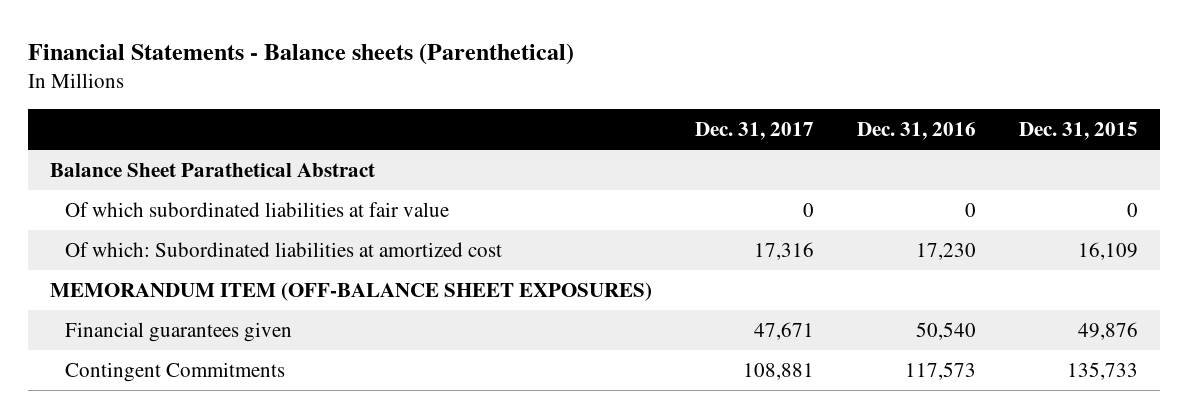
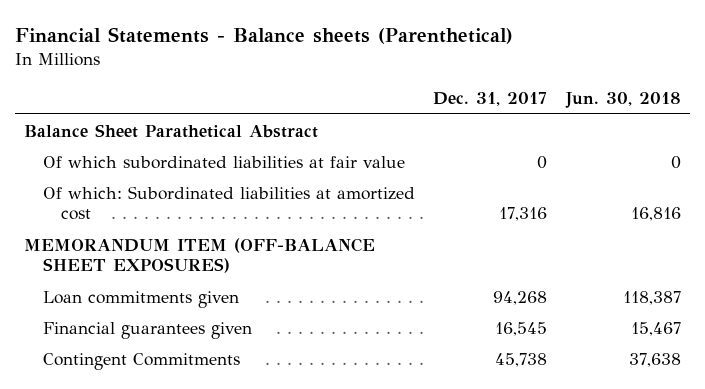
[856,122,976,141] Dec. 31, 2016 -> none
[1019,122,1139,141] Dec. 31, 2015 -> none
none -> [564,92,681,109] Jun. 30, 2018
none -> [42,290,239,308] Loan commitments given
[753,321,814,340] 47,671 -> [495,321,548,336] 16,545
[742,362,814,380] 108,881 -> [495,352,548,367] 45,738

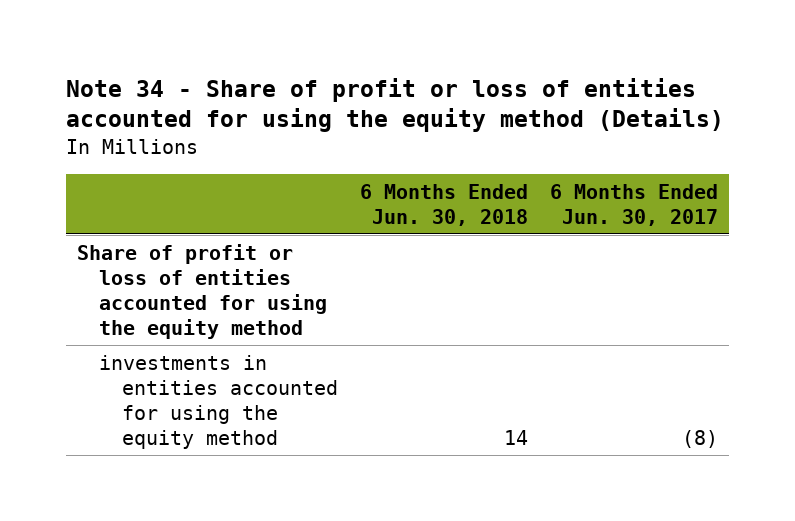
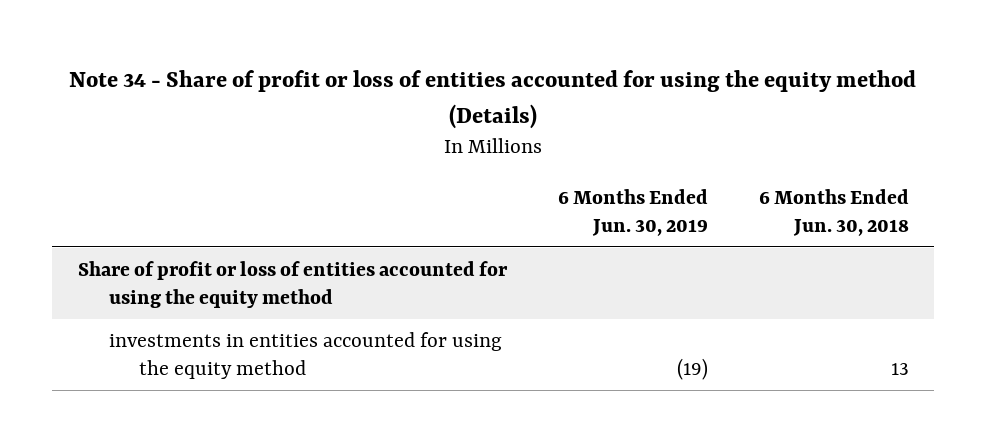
[550,183,719,226] 6 Months Ended Jun. 30, 2017 -> none
none -> [557,188,708,236] 6 Months Ended Jun. 30, 2019
[504,429,529,445] 14 -> [890,362,909,375] 13

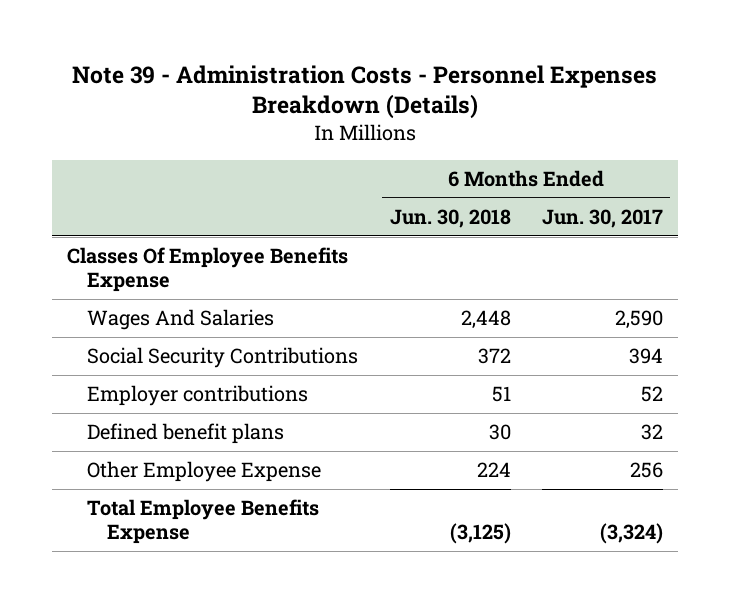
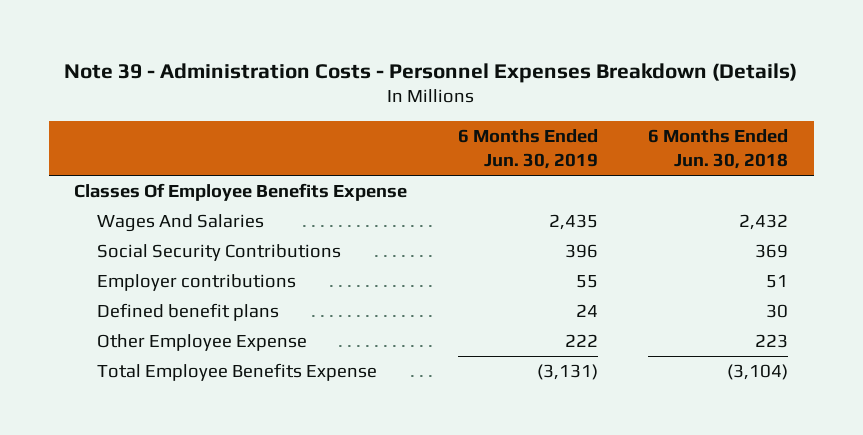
[541,208,663,228] Jun. 30, 2017 -> none
none -> [457,129,598,169] 6 Months Ended Jun. 30, 2019
[460,310,511,330] 2,448 -> [739,214,789,231] 2,432
[477,348,511,365] 372 -> [755,244,789,259] 369
[476,462,511,478] 224 -> [755,334,789,349] 223
[449,523,511,545] (3,125) -> [727,364,789,381] (3,104)

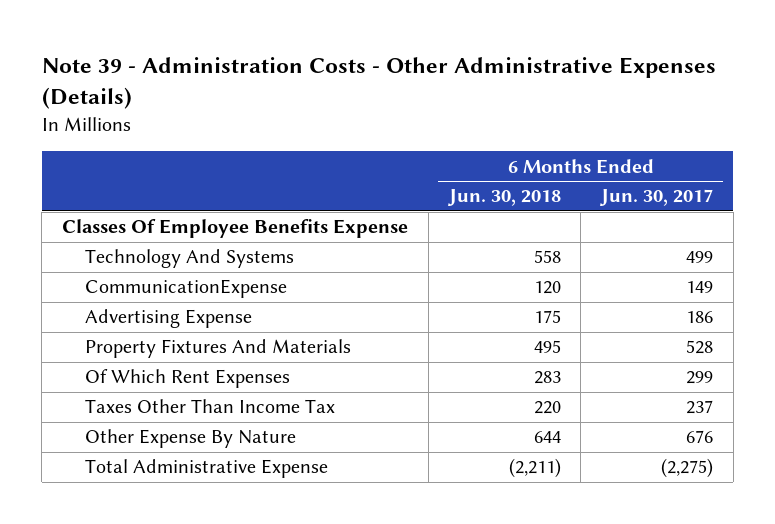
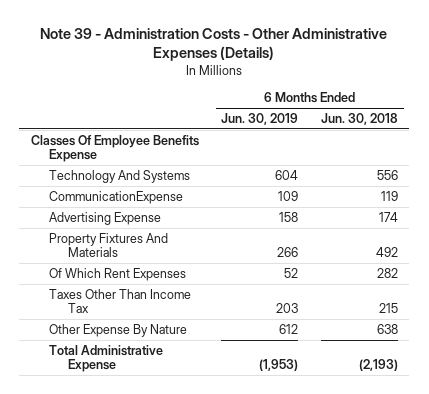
[599,189,714,207] Jun. 30, 2017 -> none
none -> [221,113,299,126] Jun. 30, 2019
[533,250,561,264] 558 -> [376,169,398,180] 556
[533,281,561,295] 120 -> [380,190,398,201] 119
[533,310,561,324] 175 -> [378,211,398,222] 174
[533,340,561,354] 495 -> [375,247,398,258] 492
[533,371,561,385] 283 -> [376,267,398,278] 282
[533,401,561,415] 220 -> [378,303,398,314] 215
[533,431,561,444] 644 -> [376,323,398,334] 638
[508,458,561,479] (2,211) -> [358,359,398,372] (2,193)

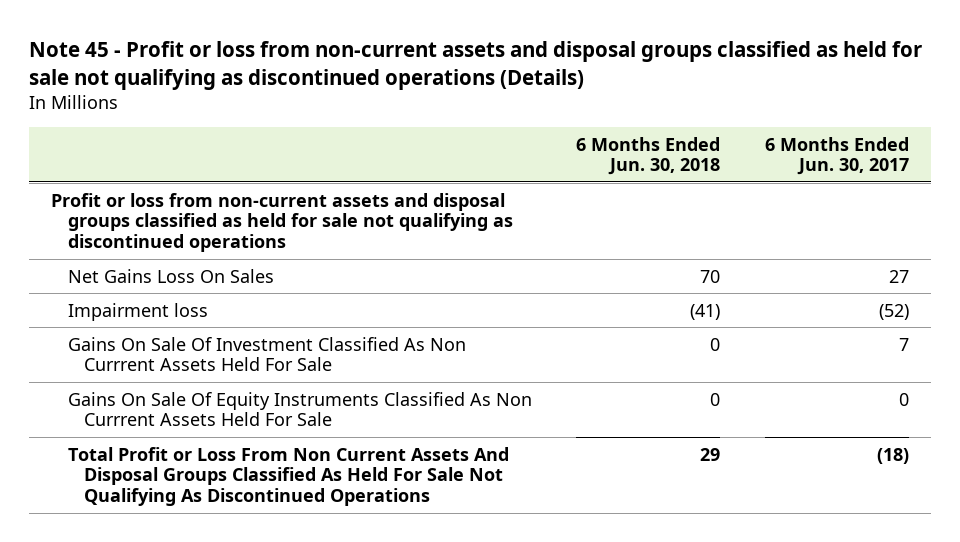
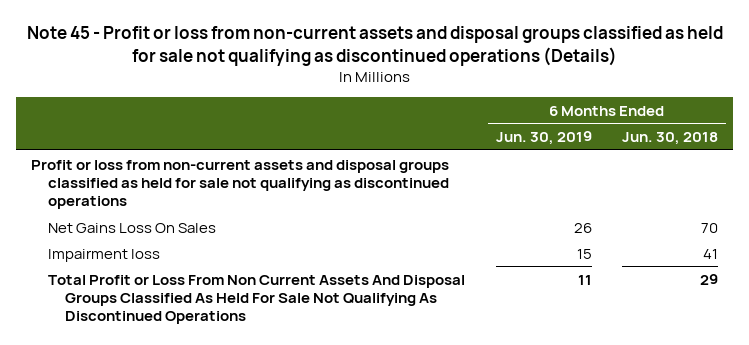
[764,136,909,176] 6 Months Ended Jun. 30, 2017 -> none
none -> [495,130,592,145] Jun. 30, 2019
[67,336,466,372] Gains On Sale Of Investment Classified As Non Currrent Assets Held For Sale -> none
[67,391,532,427] Gains On Sale Of Equity Instruments Classified As Non Currrent Assets Held For Sale -> none
[690,303,721,320] (41) -> [703,248,719,259] 41

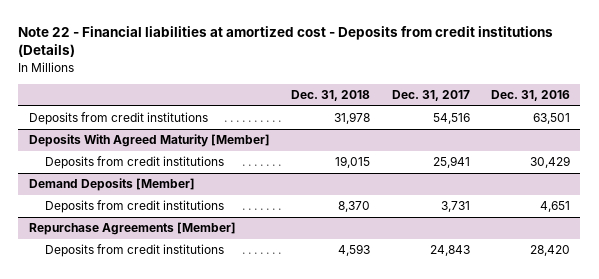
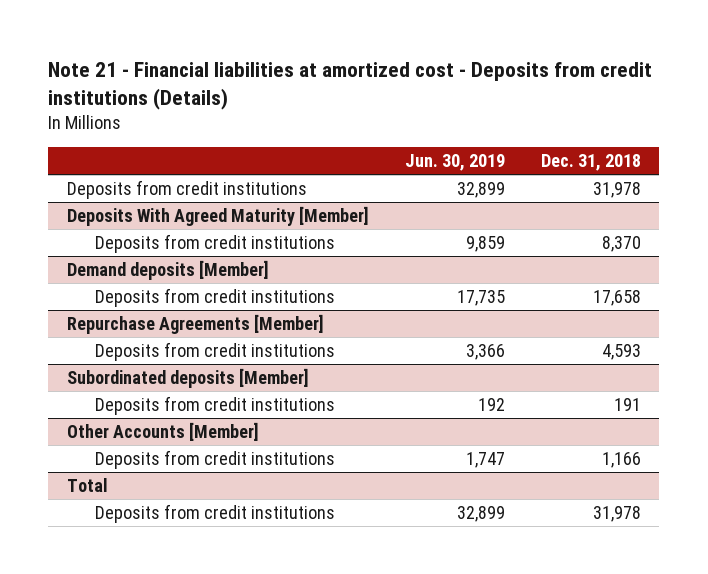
[18,25,554,58] Note 22 - Financial liabilities at amortized cost - Deposits from credit institutions (Details) -> [48,61,653,110] Note 21 - Financial liabilities at amortized cost - Deposits from credit institutions (Details)
[391,90,470,102] Dec. 31, 2017 -> none
[490,90,570,102] Dec. 31, 2016 -> none
none -> [404,154,505,172] Jun. 30, 2019
[45,156,225,170] Deposits from credit institutions -> none
[29,178,196,192] Demand Deposits [Member] -> none
none -> [66,260,269,281] Demand deposits [Member]
none -> [94,288,335,308] Deposits from credit institutions
none -> [66,368,309,389] Subordinated deposits [Member]
none -> [94,396,335,416] Deposits from credit institutions
none -> [66,422,259,442] Other Accounts [Member]
none -> [94,450,335,470] Deposits from credit institutions
none -> [66,478,108,493] Total
none -> [94,504,335,524] Deposits from credit institutions

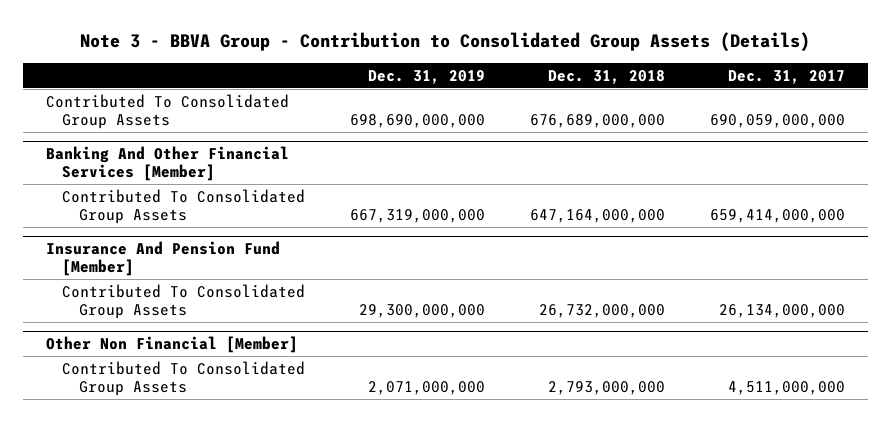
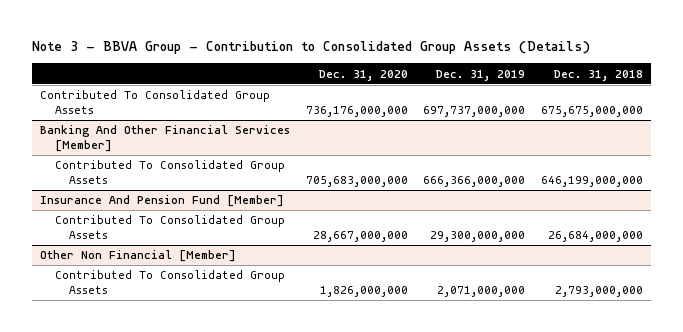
[728,69,846,84] Dec. 31, 2017 -> none
none -> [318,69,408,81] Dec. 31, 2020
[350,113,486,128] 698,690,000,000 -> [423,105,526,117] 697,737,000,000
[530,113,666,128] 676,689,000,000 -> [540,105,643,117] 675,675,000,000
[350,208,486,223] 667,319,000,000 -> [423,175,526,187] 666,366,000,000
[530,208,666,223] 647,164,000,000 -> [540,175,643,187] 646,199,000,000
[539,303,666,318] 26,732,000,000 -> [547,230,643,242] 26,684,000,000

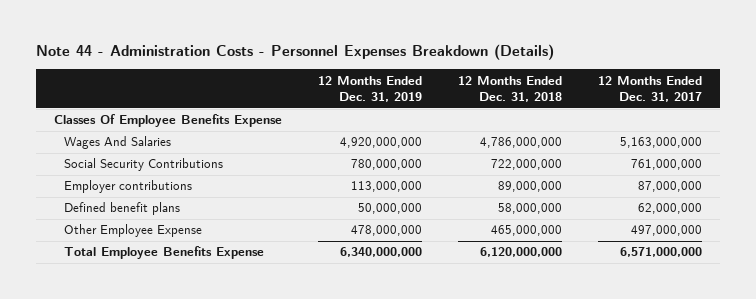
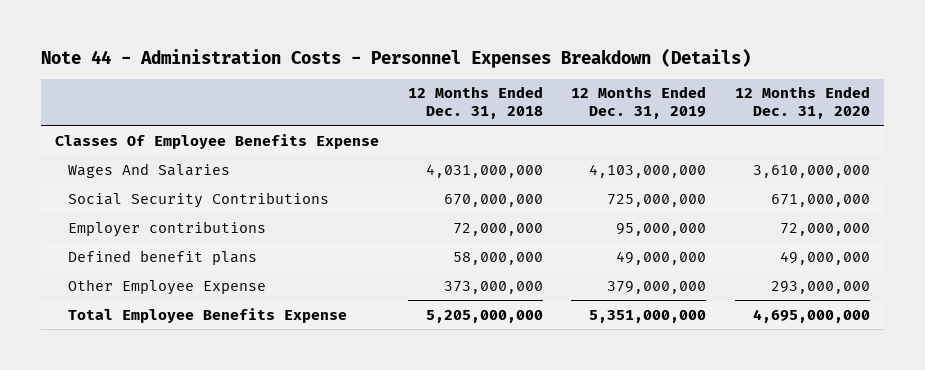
[597,75,702,103] 12 Months Ended Dec. 31, 2017 -> none
none -> [734,86,870,119] 12 Months Ended Dec. 31, 2020
[340,137,423,149] 4,920,000,000 -> [589,163,707,178] 4,103,000,000
[479,137,562,149] 4,786,000,000 -> [425,163,543,178] 4,031,000,000
[351,159,423,171] 780,000,000 -> [607,193,707,207] 725,000,000
[490,159,562,171] 722,000,000 -> [443,193,543,207] 670,000,000
[351,181,423,193] 113,000,000 -> [616,222,707,236] 95,000,000
[497,181,562,193] 89,000,000 -> [452,222,543,236] 72,000,000
[358,203,423,215] 50,000,000 -> [616,250,707,265] 49,000,000
[351,225,423,237] 478,000,000 -> [607,280,707,294] 379,000,000
[490,225,562,237] 465,000,000 -> [443,280,543,294] 373,000,000
[340,247,423,258] 6,340,000,000 -> [589,309,707,323] 5,351,000,000
[479,247,562,258] 6,120,000,000 -> [425,309,543,323] 5,205,000,000

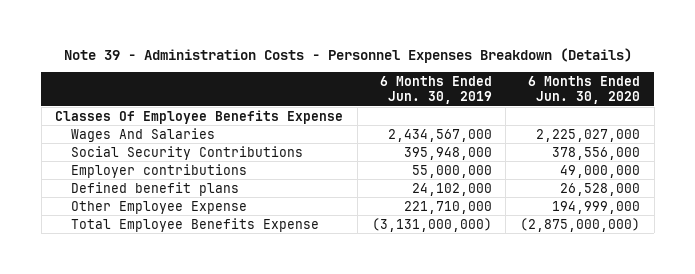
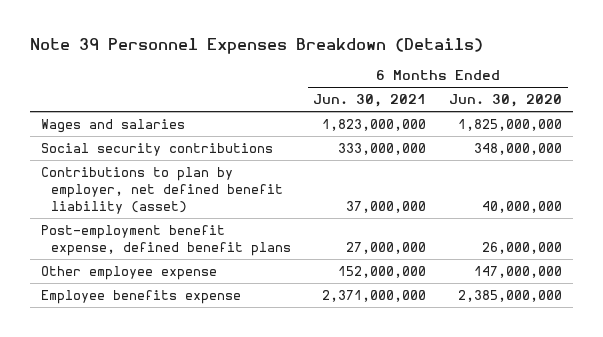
[63,48,632,64] Note 39 - Administration Costs - Personnel Expenses Breakdown (Details) -> [29,38,483,55] Note 39 Personnel Expenses Breakdown (Details)
[379,76,492,105] 6 Months Ended Jun. 30, 2019 -> none
none -> [313,94,427,108] Jun. 30, 2021
[55,109,344,124] Classes Of Employee Benefits Expense -> none
[71,127,216,142] Wages And Salaries -> [40,118,185,133] Wages and salaries
[536,128,641,142] 2,225,027,000 -> [458,118,563,131] 1,825,000,000
[71,145,304,160] Social Security Contributions -> [40,142,273,156] Social security contributions
[552,146,641,160] 378,556,000 -> [474,142,563,155] 348,000,000
[71,163,248,178] Employer contributions -> [40,166,283,214] Contributions to plan by employer, net defined benefit liability (asset)
[560,164,641,178] 49,000,000 -> [482,200,563,213] 40,000,000
[71,181,240,196] Defined benefit plans -> [40,224,291,256] Post-employment benefit expense, defined benefit plans
[560,182,641,196] 26,528,000 -> [482,241,563,254] 26,000,000
[71,200,248,214] Other Employee Expense -> [40,265,217,280] Other employee expense
[552,200,641,214] 194,999,000 -> [474,265,563,278] 147,000,000
[71,217,320,232] Total Employee Benefits Expense -> [40,289,241,304] Employee benefits expense
[520,217,641,232] (2,875,000,000) -> [458,289,563,302] 2,385,000,000

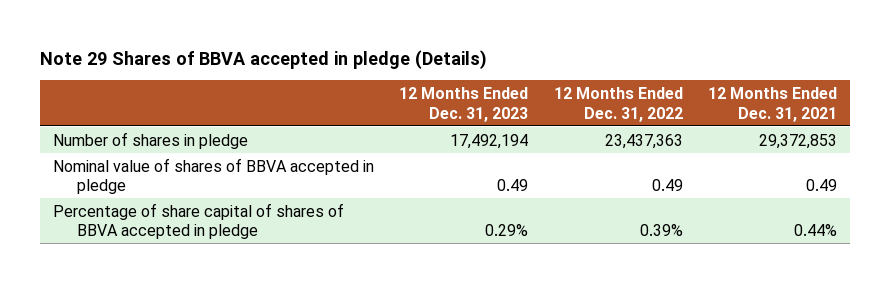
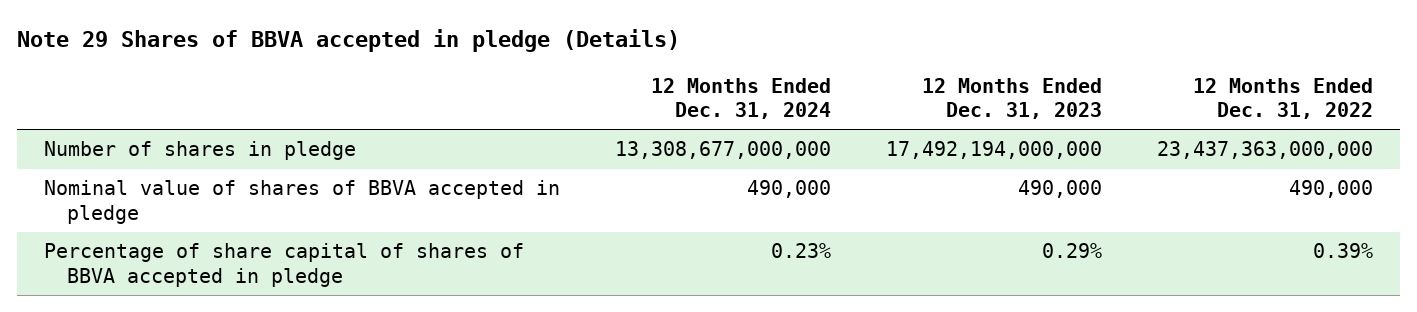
[708,87,838,122] 12 Months Ended Dec. 31, 2021 -> none
none -> [651,77,832,119] 12 Months Ended Dec. 31, 2024
[450,133,529,149] 17,492,194 -> [885,141,1102,160] 17,492,194,000,000
[604,133,683,149] 23,437,363 -> [1156,141,1373,160] 23,437,363,000,000
[497,179,529,192] 0.49 -> [1017,180,1102,199] 490,000
[651,179,683,192] 0.49 -> [1288,180,1373,199] 490,000

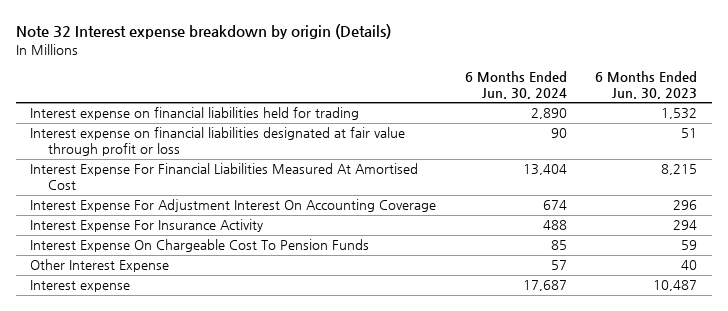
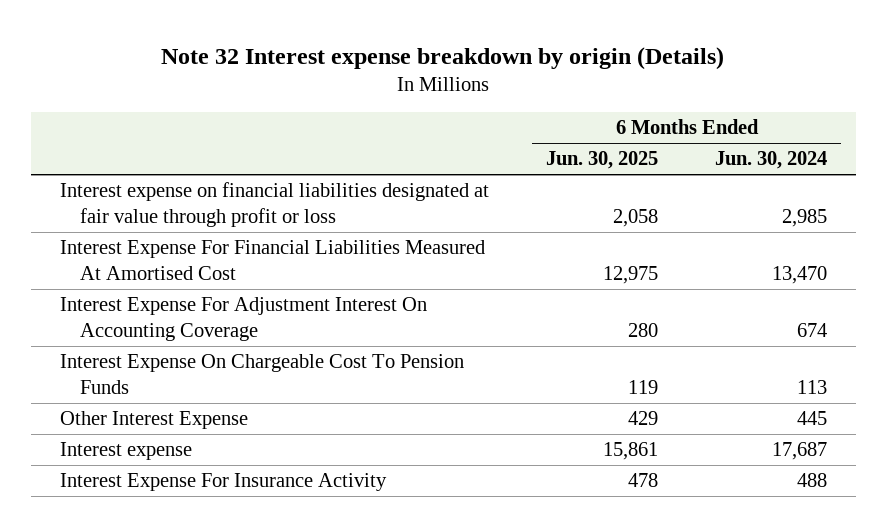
[595,71,698,100] 6 Months Ended Jun. 30, 2023 -> none
none -> [545,151,658,170] Jun. 30, 2025
[30,107,360,121] Interest expense on financial liabilities held for trading -> none
[550,128,567,139] 90 -> [782,209,828,228] 2,985
[522,164,567,176] 13,404 -> [772,266,828,285] 13,470
[550,240,567,251] 85 -> [797,380,828,395] 113
[550,260,567,271] 57 -> [797,411,828,426] 445
[30,219,264,233] Interest Expense For Insurance Activity -> [59,473,387,492] Interest Expense For Insurance Activity

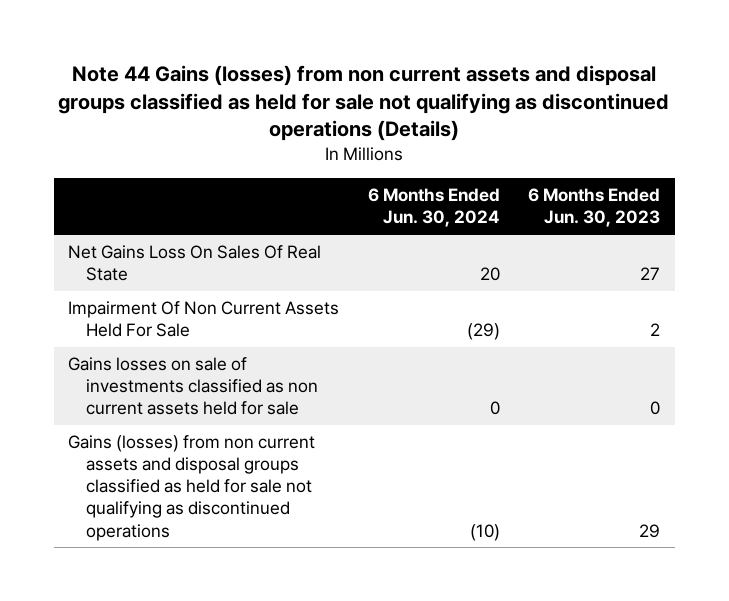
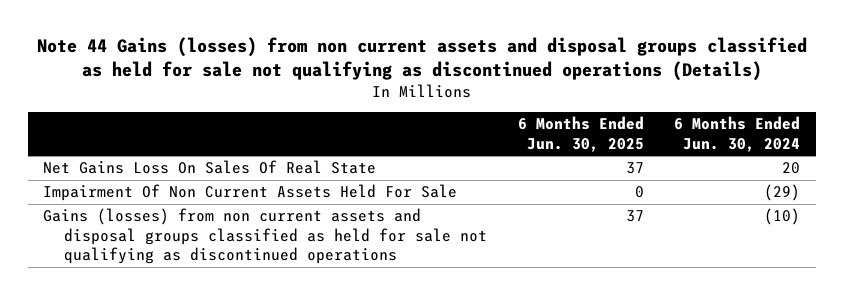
[528,188,661,228] 6 Months Ended Jun. 30, 2023 -> none
none -> [517,116,644,152] 6 Months Ended Jun. 30, 2025
[68,357,318,416] Gains losses on sale of investments classified as non current assets held for sale -> none

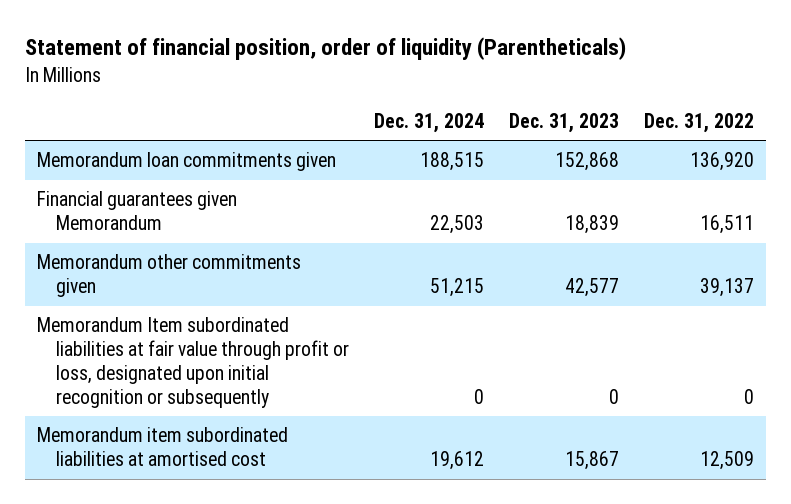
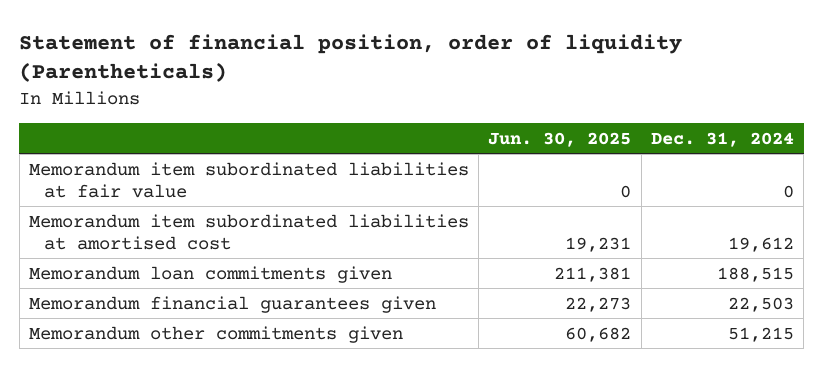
[508,112,619,133] Dec. 31, 2023 -> none
[643,112,754,133] Dec. 31, 2022 -> none
none -> [488,131,632,147] Jun. 30, 2025
none -> [29,161,470,198] Memorandum item subordinated liabilities at fair value
[37,427,289,467] Memorandum item subordinated liabilities at amortised cost -> [29,213,470,250] Memorandum item subordinated liabilities at amortised cost
[37,191,238,231] Financial guarantees given Memorandum -> [29,295,437,313] Memorandum financial guarantees given
[37,317,349,408] Memorandum Item subordinated liabilities at fair value through profit or loss, designated upon initial recognition or subsequently -> none

